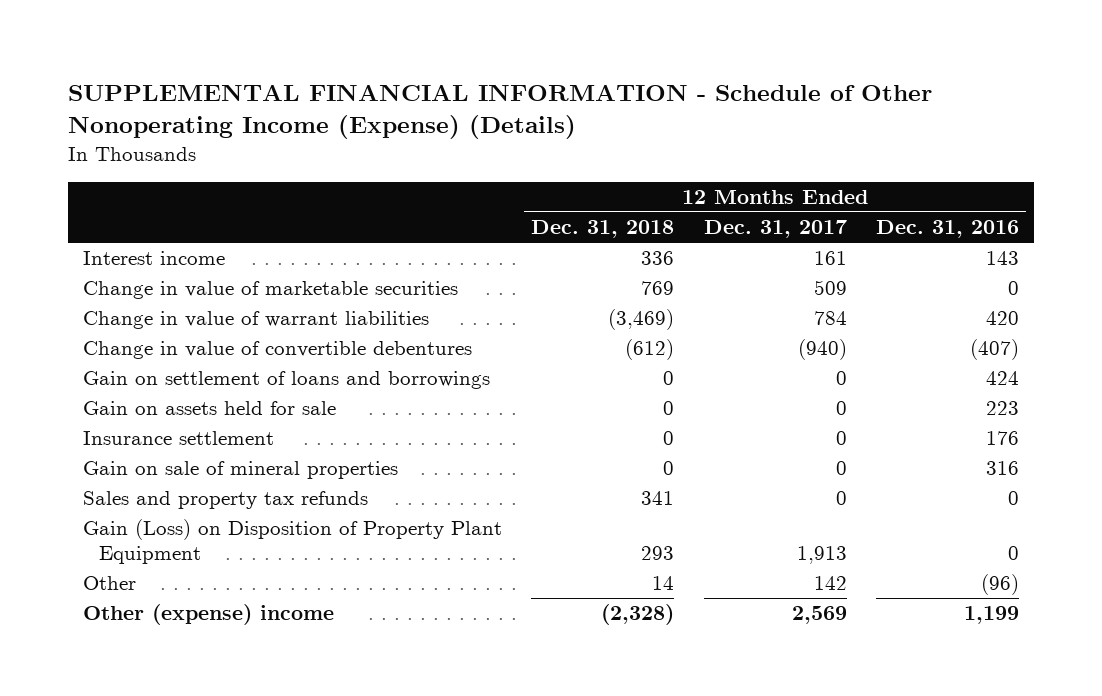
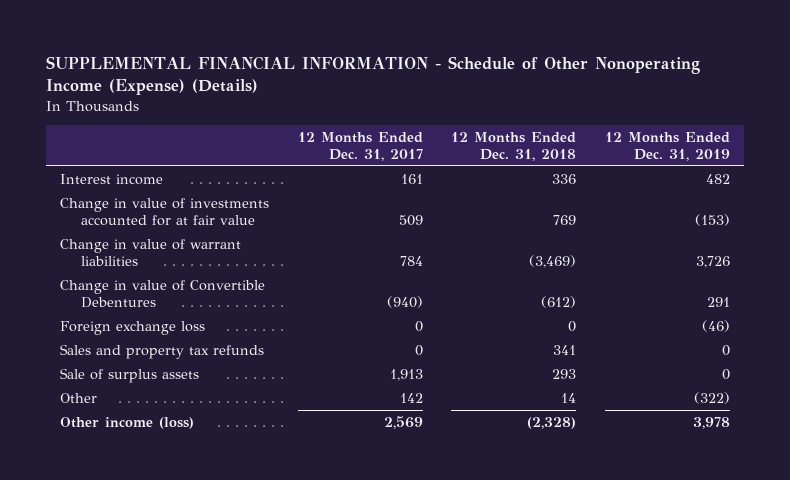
[875,220,1019,239] Dec. 31, 2016 -> none
none -> [605,131,731,162] 12 Months Ended Dec. 31, 2019
[82,281,458,300] Change in value of marketable securities -> [60,197,270,227] Change in value of investments accounted for at fair value
[82,371,490,390] Gain on settlement of loans and borrowings -> none
[82,401,336,416] Gain on assets held for sale -> none
[82,431,274,446] Insurance settlement -> none
[82,461,398,480] Gain on sale of mineral properties -> none
[82,341,472,360] Change in value of convertible debentures -> [60,279,266,309] Change in value of Convertible Debentures
none -> [60,320,206,335] Foreign exchange loss
[82,519,502,564] Gain (Loss) on Disposition of Property Plant Equipment -> [60,367,200,383] Sale of surplus assets
[82,604,334,626] Other (expense) income -> [60,416,195,429] Other income (loss)

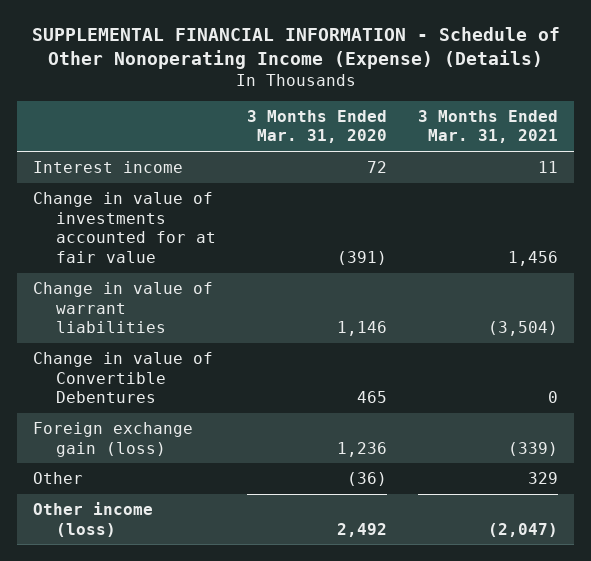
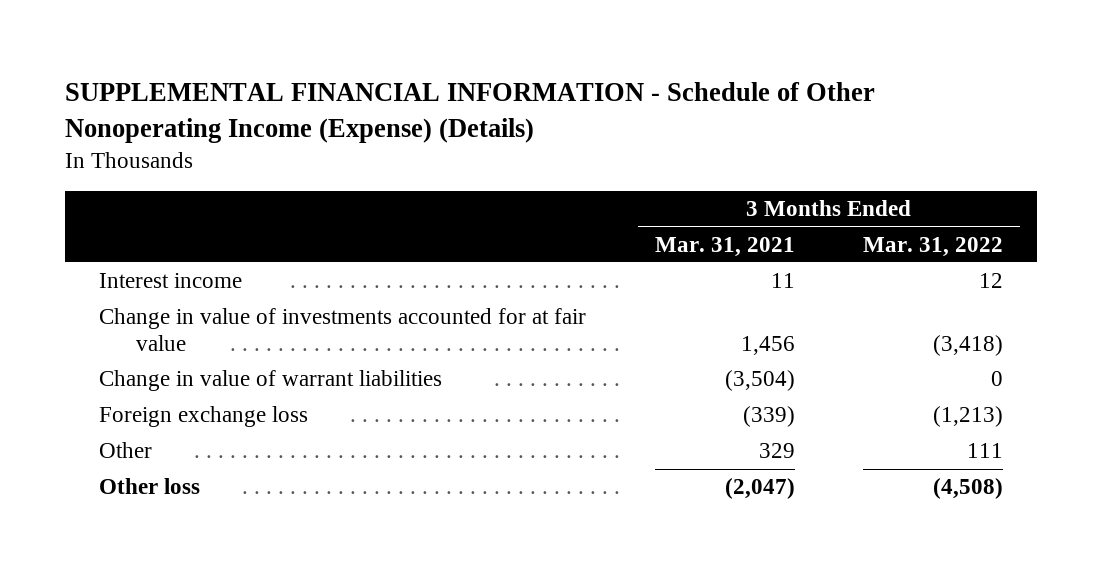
[247,109,388,144] 3 Months Ended Mar. 31, 2020 -> none
none -> [862,236,1003,257] Mar. 31, 2022
[32,351,213,404] Change in value of Convertible Debentures -> none
[32,421,193,457] Foreign exchange gain (loss) -> [99,406,309,428] Foreign exchange loss
[32,501,153,537] Other income (loss) -> [99,478,201,495] Other loss

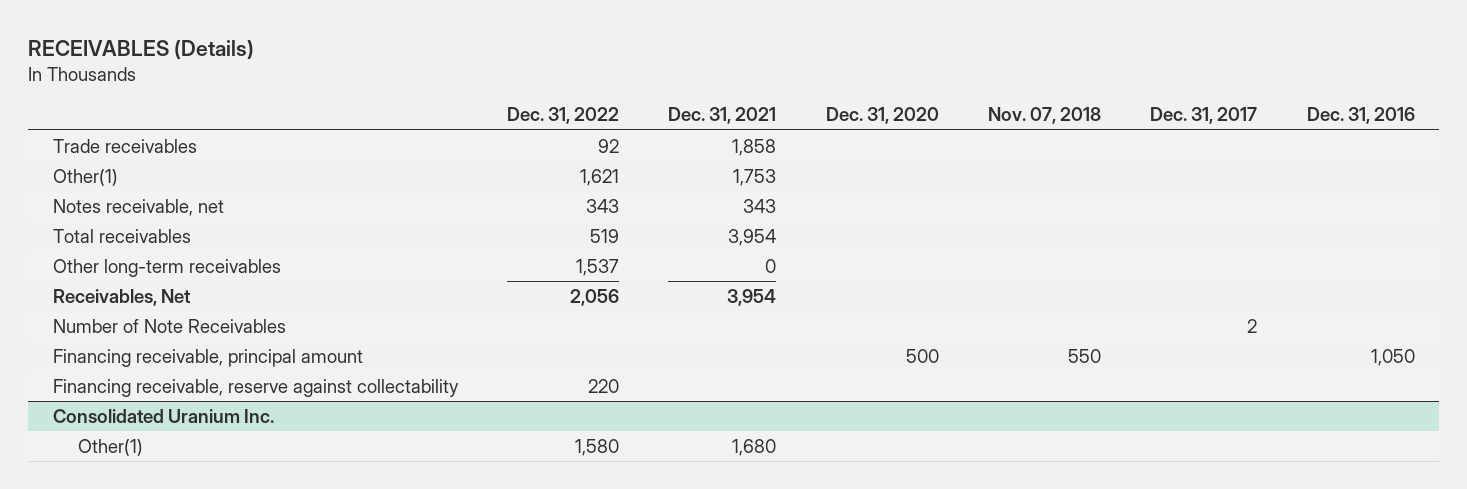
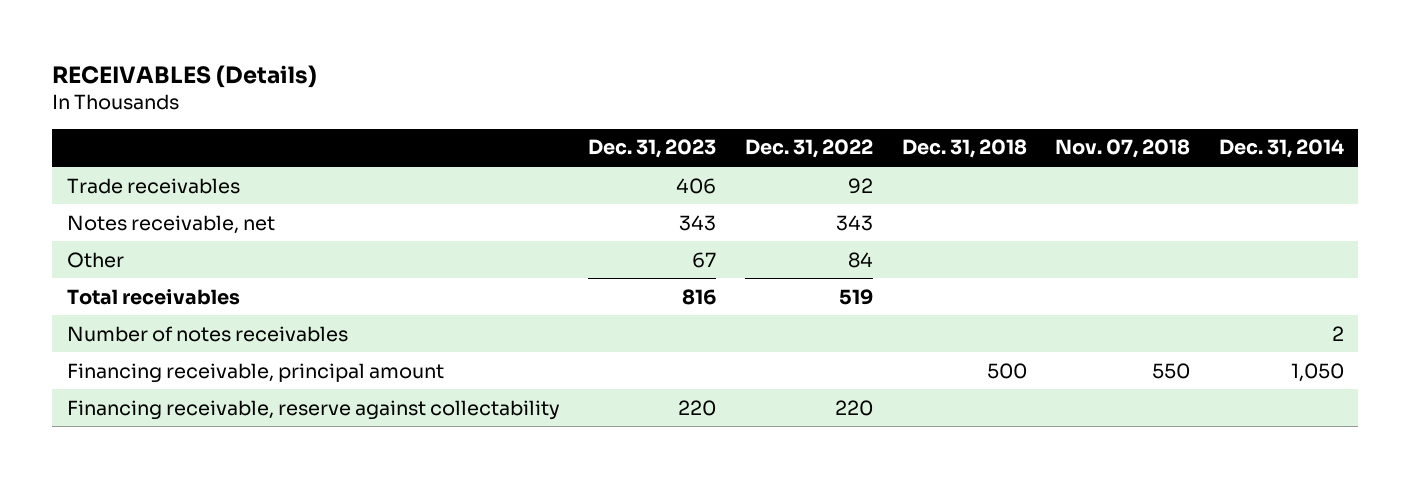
[668,107,777,125] Dec. 31, 2021 -> none
[825,107,939,125] Dec. 31, 2020 -> none
[1150,107,1258,125] Dec. 31, 2017 -> none
[1306,107,1415,125] Dec. 31, 2016 -> none
none -> [588,139,717,159] Dec. 31, 2023
none -> [901,139,1027,159] Dec. 31, 2018
none -> [1219,139,1345,159] Dec. 31, 2014
[52,168,118,186] Other(1) -> none
none -> [66,251,124,268] Other
[52,258,281,277] Other long-term receivables -> none
[52,288,191,306] Receivables, Net -> none
[52,318,286,333] Number of Note Receivables -> [66,325,348,342] Number of notes receivables
[52,408,274,423] Consolidated Uranium Inc. -> none
[77,438,143,456] Other(1) -> none

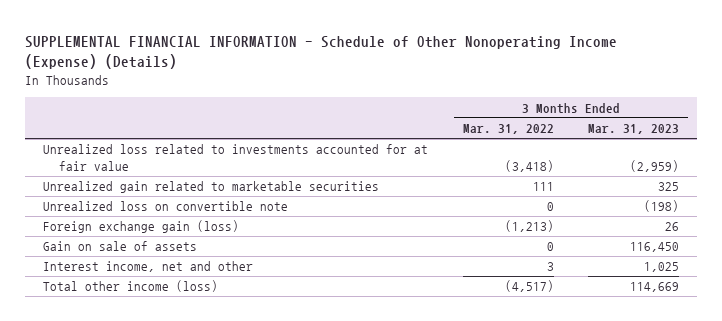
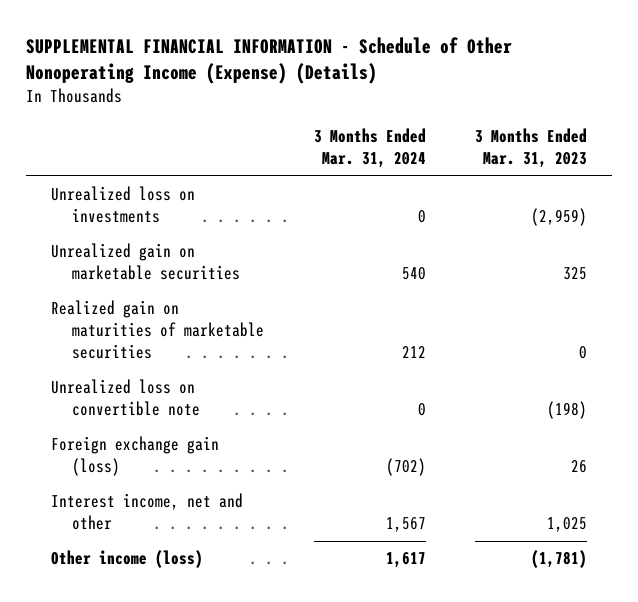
[462,124,554,135] Mar. 31, 2022 -> none
none -> [313,128,426,169] 3 Months Ended Mar. 31, 2024
[42,144,428,172] Unrealized loss related to investments accounted for at fair value -> [51,186,196,224] Unrealized loss on investments
[42,181,379,194] Unrealized gain related to marketable securities -> [51,243,241,281] Unrealized gain on marketable securities
none -> [51,300,265,359] Realized gain on maturities of marketable securities
[42,241,197,252] Gain on sale of assets -> none
[42,280,218,293] Total other income (loss) -> [51,550,204,569] Other income (loss)
[630,282,680,293] 114,669 -> [531,550,588,569] (1,781)

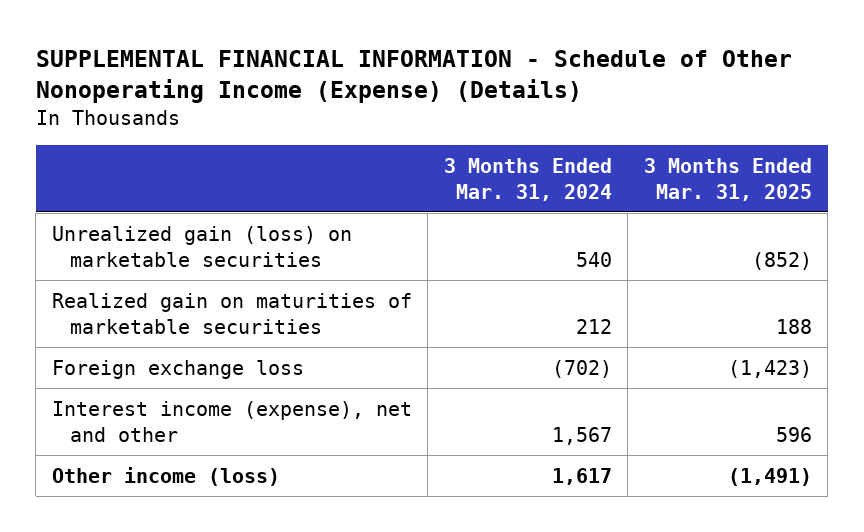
[475,128,588,169] 3 Months Ended Mar. 31, 2023 -> none
none -> [643,157,812,201] 3 Months Ended Mar. 31, 2025
[51,186,196,224] Unrealized loss on investments -> none
[51,243,241,281] Unrealized gain on marketable securities -> [51,225,352,267] Unrealized gain (loss) on marketable securities
[51,379,201,417] Unrealized loss on convertible note -> none
[51,436,220,477] Foreign exchange gain (loss) -> [51,359,304,379] Foreign exchange loss
[51,493,244,531] Interest income, net and other -> [51,400,412,442] Interest income (expense), net and other

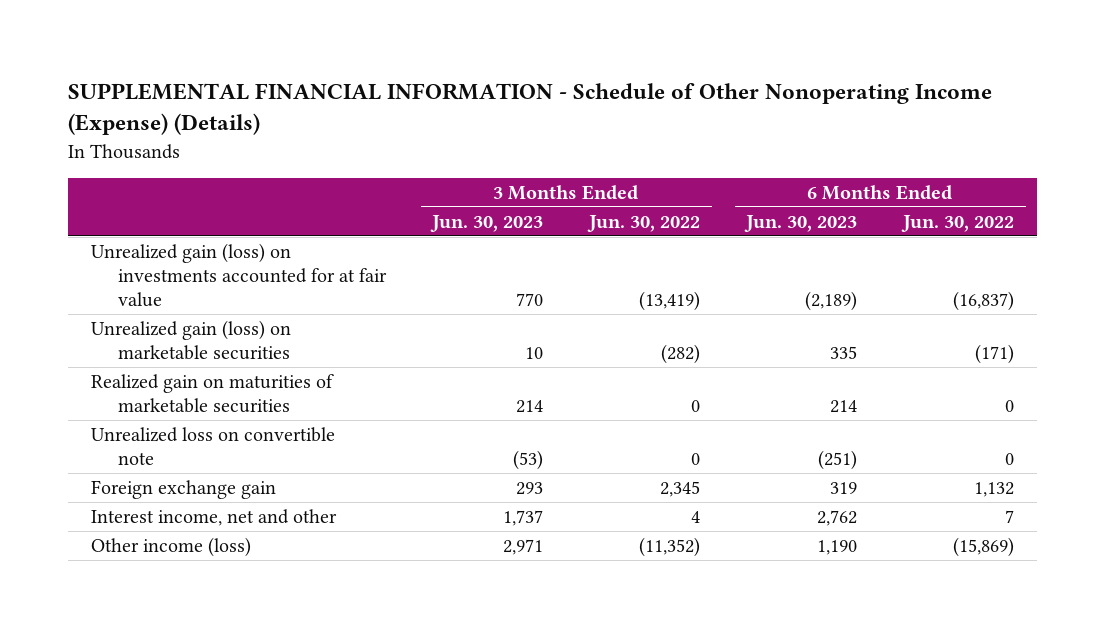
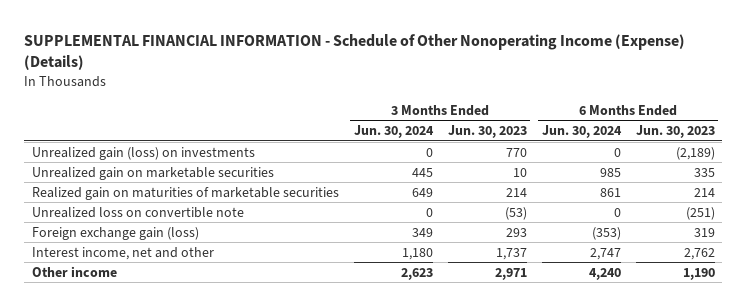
[587,214,701,232] Jun. 30, 2022 -> none
[901,214,1015,232] Jun. 30, 2022 -> none
none -> [353,125,434,139] Jun. 30, 2024
none -> [541,125,622,139] Jun. 30, 2024
[90,243,388,308] Unrealized gain (loss) on investments accounted for at fair value -> [31,146,255,160] Unrealized gain (loss) on investments
[90,320,291,361] Unrealized gain (loss) on marketable securities -> [31,166,274,180] Unrealized gain on marketable securities
[90,480,276,500] Foreign exchange gain -> [31,226,199,240] Foreign exchange gain (loss)
[90,537,251,558] Other income (loss) -> [31,265,117,277] Other income

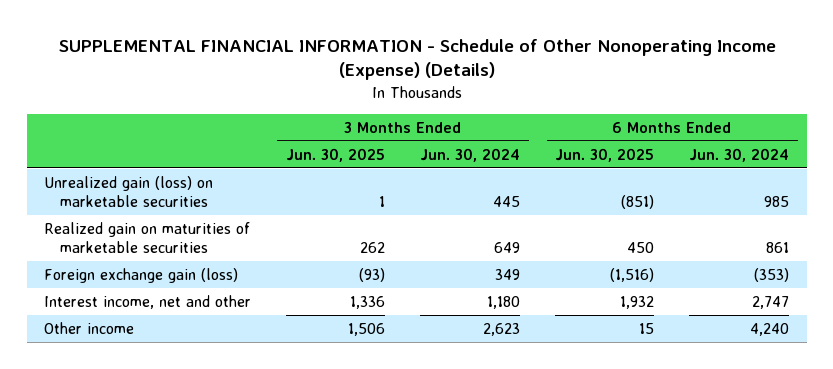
[447,125,527,139] Jun. 30, 2023 -> none
[635,125,715,139] Jun. 30, 2023 -> none
none -> [286,147,386,162] Jun. 30, 2025
none -> [555,147,655,162] Jun. 30, 2025
[31,146,255,160] Unrealized gain (loss) on investments -> none
[31,166,274,180] Unrealized gain on marketable securities -> [44,175,214,208] Unrealized gain (loss) on marketable securities
[31,206,244,218] Unrealized loss on convertible note -> none

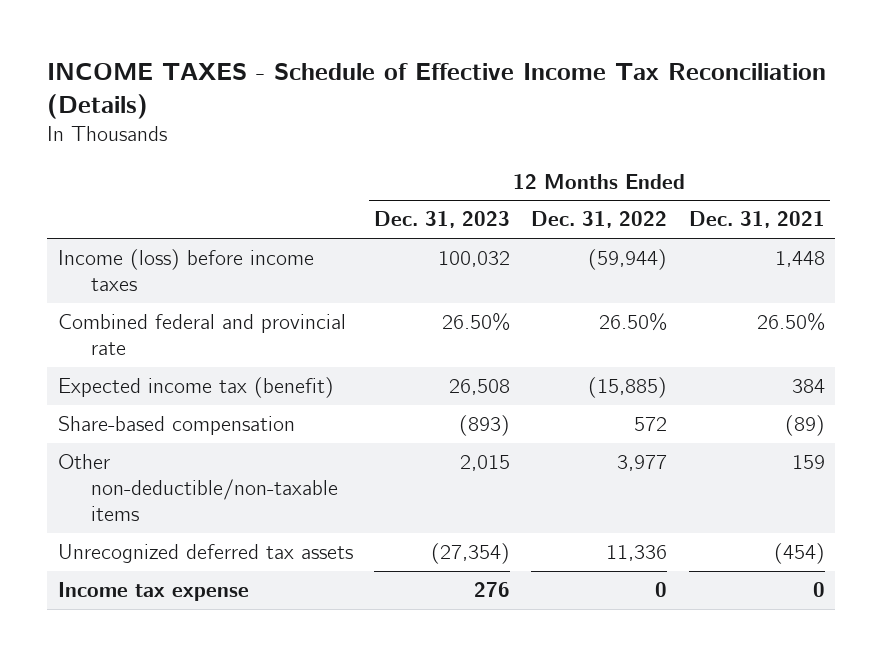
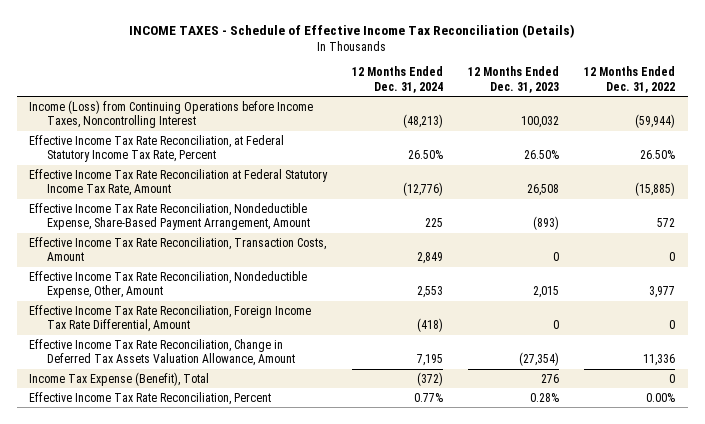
[688,211,825,229] Dec. 31, 2021 -> none
none -> [352,66,444,93] 12 Months Ended Dec. 31, 2024
[57,249,314,292] Income (loss) before income taxes -> [29,99,314,129] Income (Loss) from Continuing Operations before Income Taxes, Noncontrolling Interest
[57,314,346,356] Combined federal and provincial rate -> [29,134,285,163] Effective Income Tax Rate Reconciliation, at Federal Statutory Income Tax Rate, Percent
[57,377,334,399] Expected income tax (benefit) -> [29,168,329,197] Effective Income Tax Rate Reconciliation at Federal Statutory Income Tax Rate, Amount
[57,416,295,436] Share-based compensation -> [29,202,310,231] Effective Income Tax Rate Reconciliation, Nondeductible Expense, Share-Based Payment Arrangement, Amount
none -> [29,236,327,262] Effective Income Tax Rate Reconciliation, Transaction Costs, Amount
[57,454,338,521] Other non-deductible/non-taxable items -> [29,270,308,299] Effective Income Tax Rate Reconciliation, Nondeductible Expense, Other, Amount
none -> [29,304,312,333] Effective Income Tax Rate Reconciliation, Foreign Income Tax Rate Differential, Amount
[57,544,353,564] Unrecognized deferred tax assets -> [29,338,295,367] Effective Income Tax Rate Reconciliation, Change in Deferred Tax Assets Valuation Allowance, Amount
[57,582,249,602] Income tax expense -> [29,371,210,386] Income Tax Expense (Benefit), Total
none -> [29,391,272,405] Effective Income Tax Rate Reconciliation, Percent

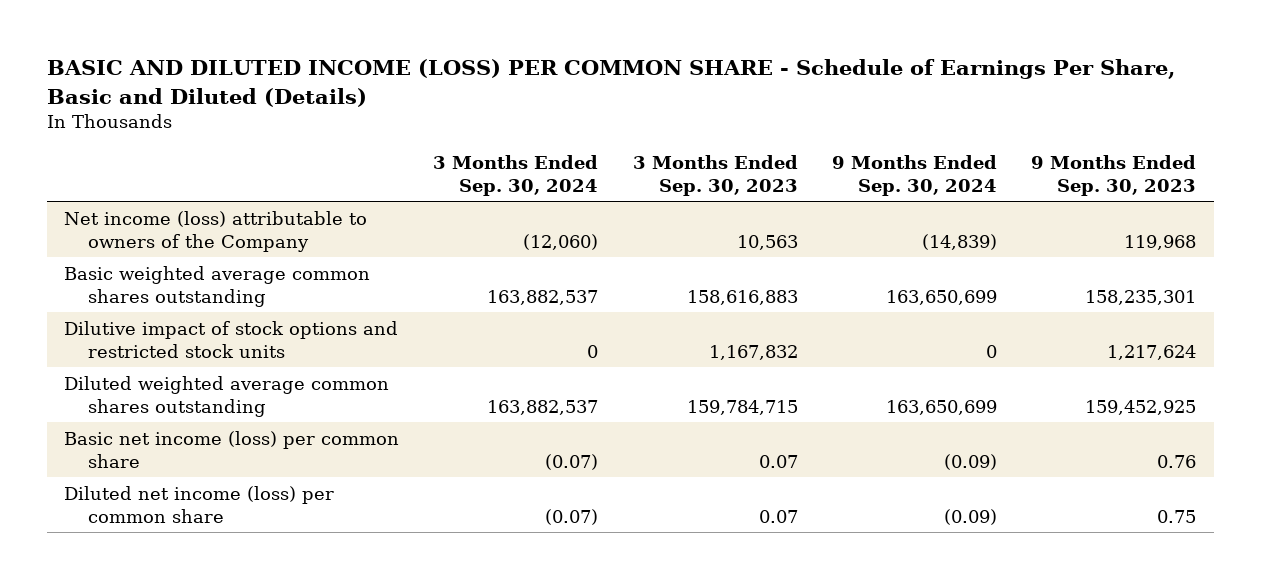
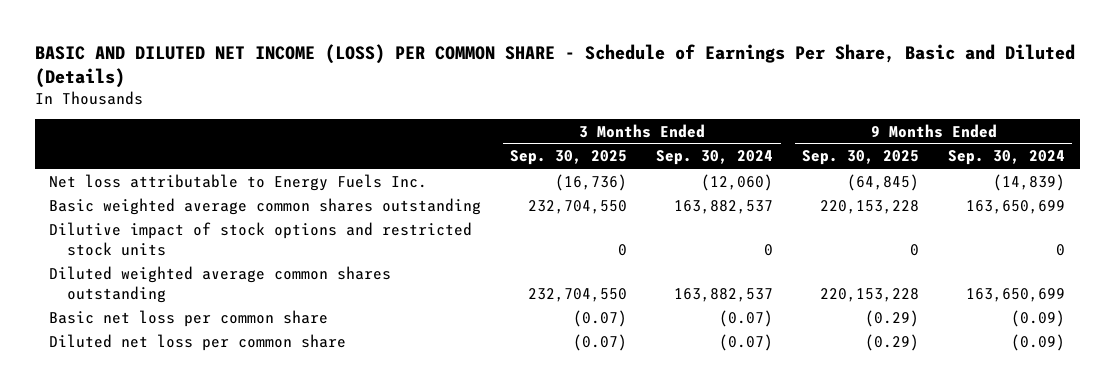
[46,59,1175,107] BASIC AND DILUTED INCOME (LOSS) PER COMMON SHARE - Schedule of Earnings Per Share, Basic and Diluted (Details) -> [35,44,1076,89] BASIC AND DILUTED NET INCOME (LOSS) PER COMMON SHARE - Schedule of Earnings Per Share, Basic and Diluted (Details)
[632,155,798,196] 3 Months Ended Sep. 30, 2023 -> none
[1031,155,1197,196] 9 Months Ended Sep. 30, 2023 -> none
none -> [510,150,628,166] Sep. 30, 2025
none -> [802,150,920,166] Sep. 30, 2025
[64,210,368,252] Net income (loss) attributable to owners of the Company -> [49,173,428,191] Net loss attributable to Energy Fuels Inc.
[64,430,400,468] Basic net income (loss) per common share -> [49,309,329,327] Basic net loss per common share
[64,485,335,523] Diluted net income (loss) per common share -> [49,333,347,351] Diluted net loss per common share

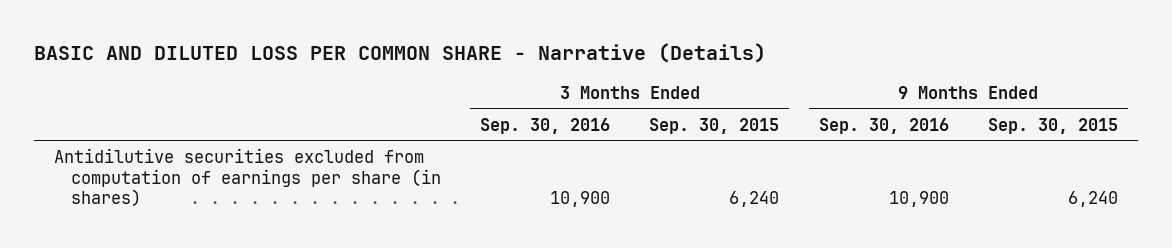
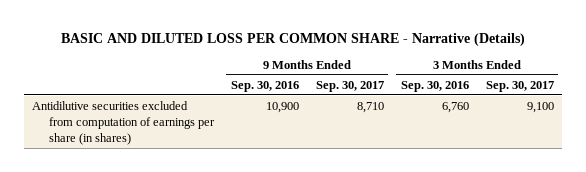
[649,117,780,134] Sep. 30, 2015 -> none
[987,117,1118,134] Sep. 30, 2015 -> none
none -> [315,80,384,92] Sep. 30, 2017
none -> [485,80,554,92] Sep. 30, 2017
[549,191,610,208] 10,900 -> [441,101,469,113] 6,760

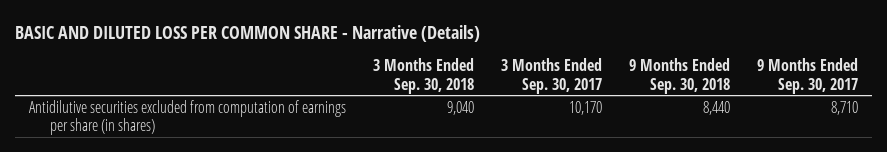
[230,80,299,92] Sep. 30, 2016 -> none
[400,80,469,92] Sep. 30, 2016 -> none
none -> [373,58,475,94] 3 Months Ended Sep. 30, 2018
none -> [629,58,731,94] 9 Months Ended Sep. 30, 2018
[526,101,554,113] 9,100 -> [569,100,603,115] 10,170

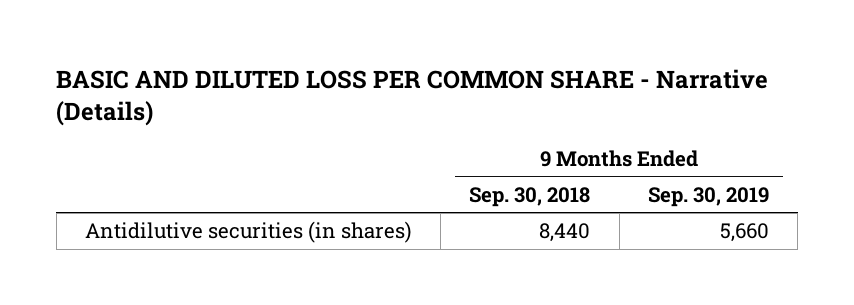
[373,58,475,94] 3 Months Ended Sep. 30, 2018 -> none
[501,58,603,94] 3 Months Ended Sep. 30, 2017 -> none
[757,58,859,94] 9 Months Ended Sep. 30, 2017 -> none
none -> [647,186,769,207] Sep. 30, 2019
[28,99,346,135] Antidilutive securities excluded from computation of earnings per share (in shares) -> [84,221,412,244] Antidilutive securities (in shares)

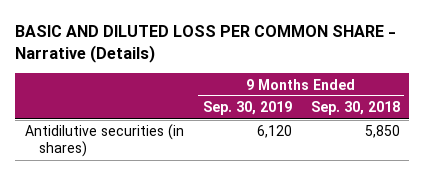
[539,223,591,243] 8,440 -> [364,125,400,139] 5,850
[719,223,769,243] 5,660 -> [256,125,292,139] 6,120

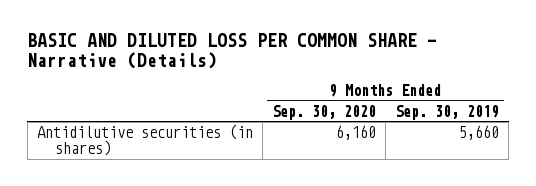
[310,101,400,116] Sep. 30, 2018 -> none
none -> [271,104,376,120] Sep. 30, 2020
[256,125,292,139] 6,120 -> [458,125,499,141] 5,660

